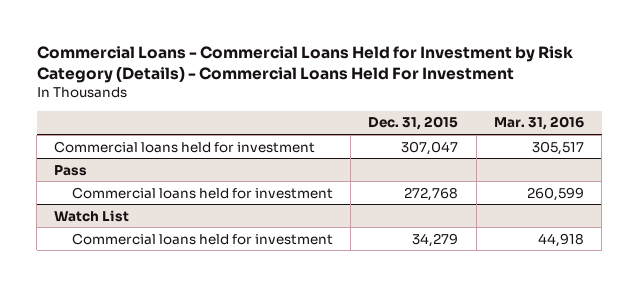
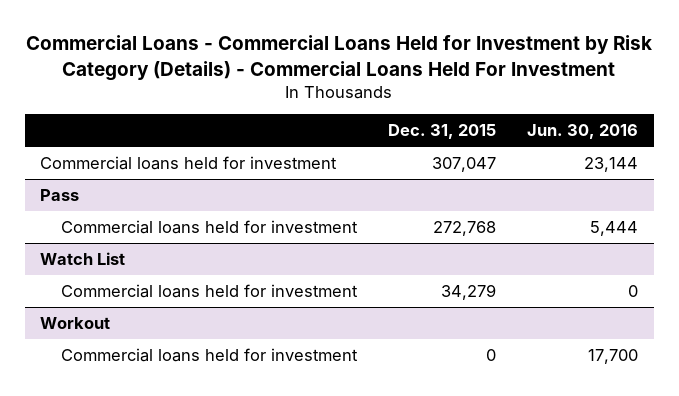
[494,116,585,131] Mar. 31, 2016 -> none
none -> [527,124,639,140] Jun. 30, 2016
none -> [40,316,111,329] Workout
none -> [61,347,359,362] Commercial loans held for investment

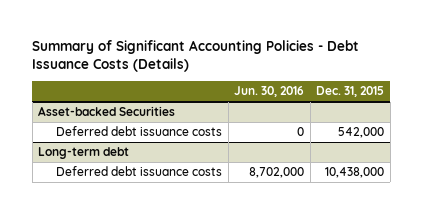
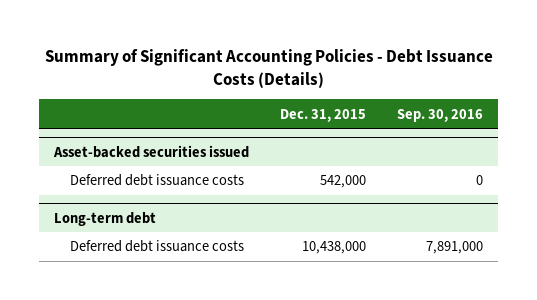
[234,86,305,98] Jun. 30, 2016 -> none
none -> [396,108,483,122] Sep. 30, 2016
[38,106,176,117] Asset-backed Securities -> [53,144,250,158] Asset-backed securities issued

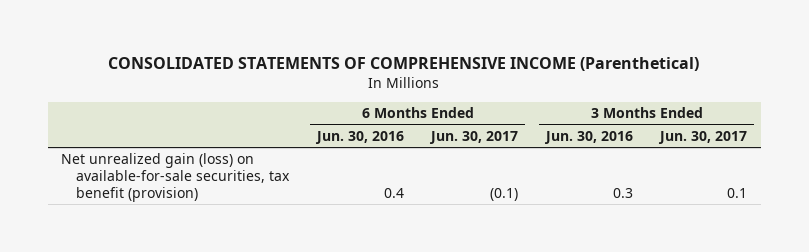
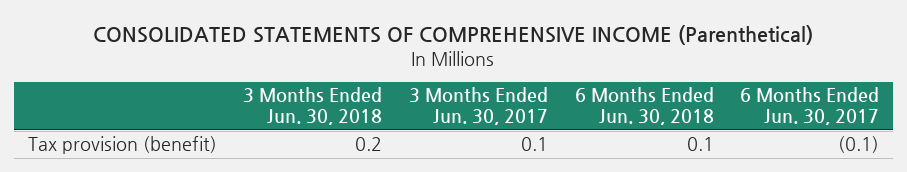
[314,130,404,144] Jun. 30, 2016 -> none
[543,130,633,144] Jun. 30, 2016 -> none
none -> [243,87,383,126] 3 Months Ended Jun. 30, 2018
none -> [574,87,714,126] 6 Months Ended Jun. 30, 2018
[61,153,291,203] Net unrealized gain (loss) on available-for-sale securities, tax benefit (provision) -> [27,136,217,155] Tax provision (benefit)

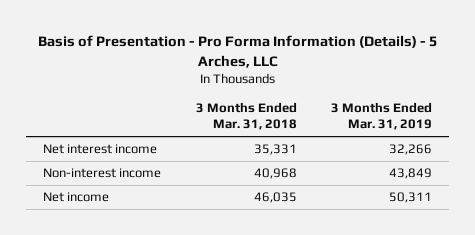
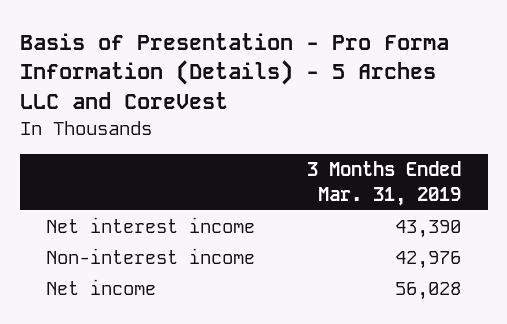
[37,34,437,68] Basis of Presentation - Pro Forma Information (Details) - 5 Arches, LLC -> [19,32,449,110] Basis of Presentation - Pro Forma Information (Details) - 5 Arches LLC and CoreVest
[195,101,297,131] 3 Months Ended Mar. 31, 2018 -> none
[389,144,433,156] 32,266 -> [395,220,462,239] 43,390
[389,168,433,180] 43,849 -> [395,251,462,270] 42,976
[389,192,433,204] 50,311 -> [395,282,462,301] 56,028

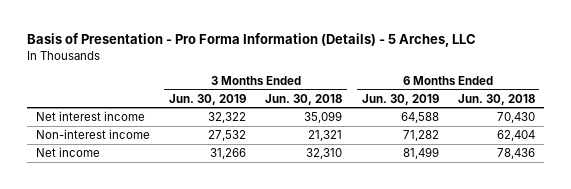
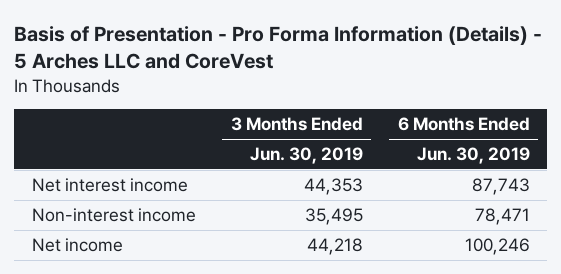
[26,33,476,48] Basis of Presentation - Pro Forma Information (Details) - 5 Arches, LLC -> [14,26,543,70] Basis of Presentation - Pro Forma Information (Details) - 5 Arches LLC and CoreVest
[265,93,343,105] Jun. 30, 2018 -> none
[457,93,535,105] Jun. 30, 2018 -> none
[208,112,247,124] 32,322 -> [303,178,363,196] 44,353
[400,112,439,124] 64,588 -> [471,178,530,196] 87,743
[208,130,247,142] 27,532 -> [304,208,363,226] 35,495
[402,130,439,142] 71,282 -> [474,208,530,226] 78,471
[210,148,247,160] 31,266 -> [306,238,363,256] 44,218
[402,147,439,160] 81,499 -> [464,238,530,256] 100,246

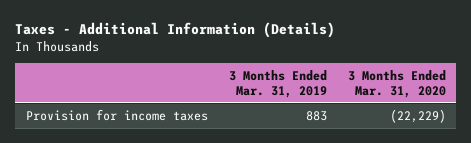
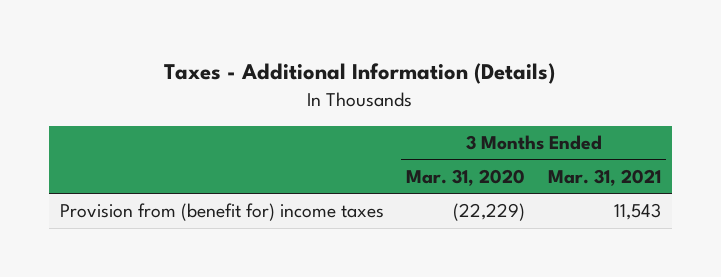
[228,69,327,98] 3 Months Ended Mar. 31, 2019 -> none
none -> [547,168,661,186] Mar. 31, 2021
[25,109,208,122] Provision for income taxes -> [59,203,384,222] Provision from (benefit for) income taxes

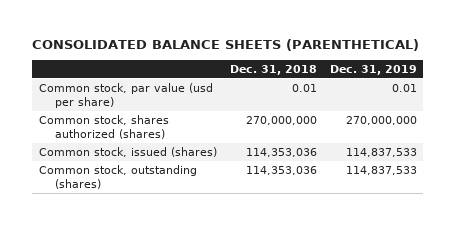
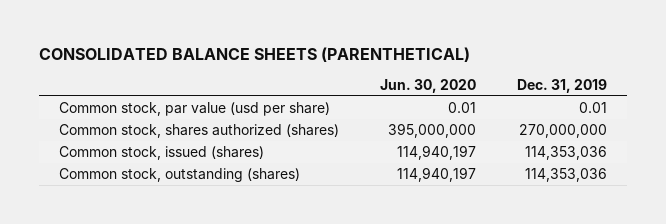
[229,65,317,76] Dec. 31, 2018 -> none
none -> [379,79,476,94] Jun. 30, 2020
[345,147,417,157] 114,837,533 -> [524,145,607,160] 114,353,036
[345,165,417,175] 114,837,533 -> [524,167,607,182] 114,353,036

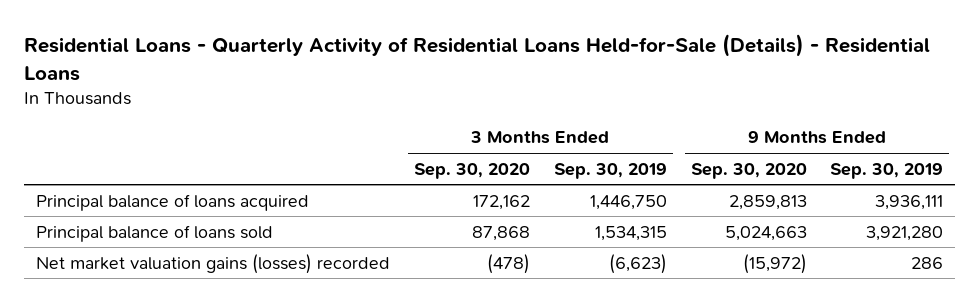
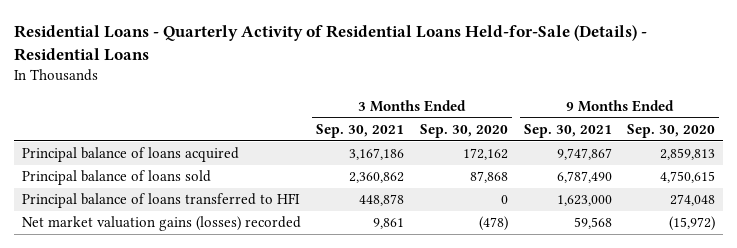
[553,162,667,179] Sep. 30, 2019 -> none
[830,162,944,179] Sep. 30, 2019 -> none
none -> [316,123,405,138] Sep. 30, 2021
none -> [523,123,612,138] Sep. 30, 2021
[724,225,807,241] 5,024,663 -> [660,171,716,184] 4,750,615
none -> [21,193,300,209] Principal balance of loans transferred to HFI

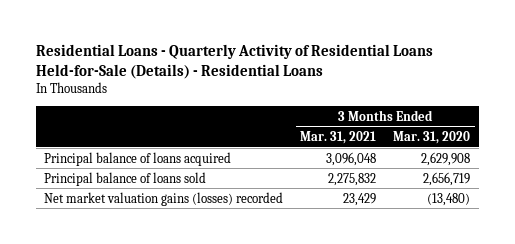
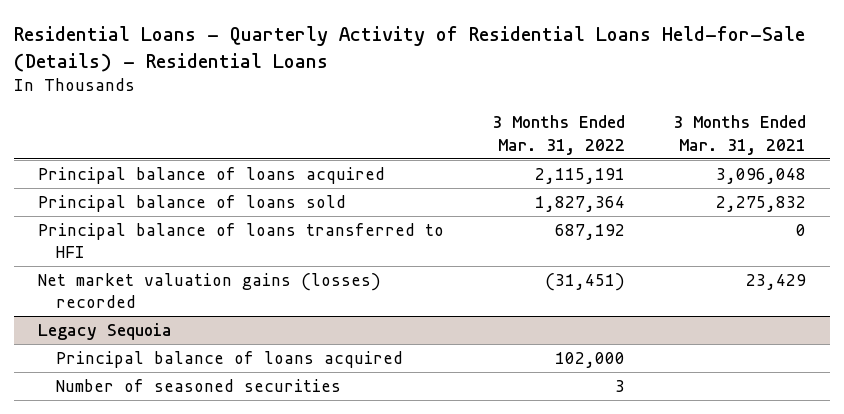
[393,131,471,145] Mar. 31, 2020 -> none
none -> [492,115,626,155] 3 Months Ended Mar. 31, 2022
none -> [38,222,445,259] Principal balance of loans transferred to HFI
none -> [38,322,173,340] Legacy Sequoia
none -> [56,350,404,368] Principal balance of loans acquired
none -> [56,378,342,392] Number of seasoned securities

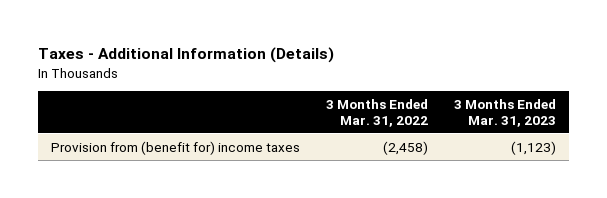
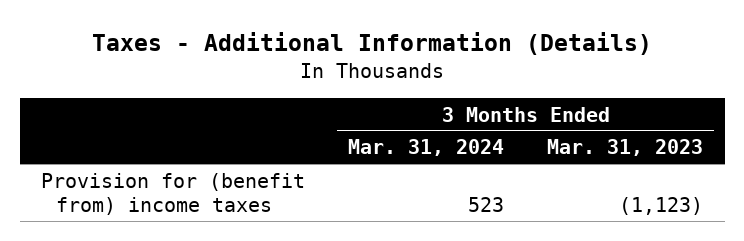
[326,99,429,127] 3 Months Ended Mar. 31, 2022 -> none
none -> [348,139,505,157] Mar. 31, 2024
[51,140,301,155] Provision from (benefit for) income taxes -> [41,172,306,216] Provision for (benefit from) income taxes

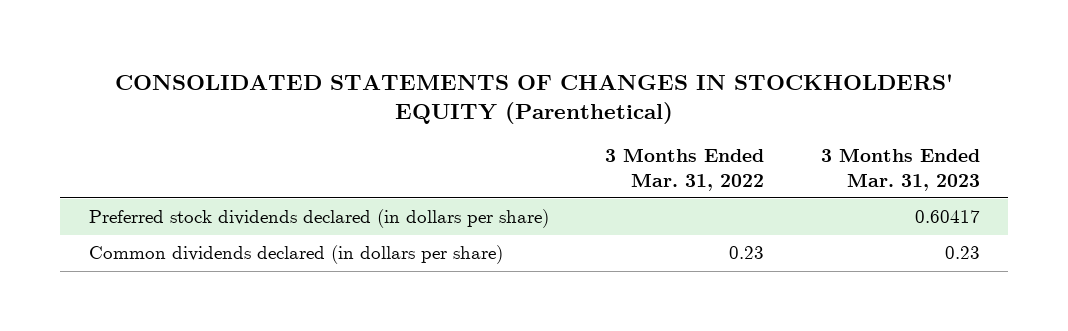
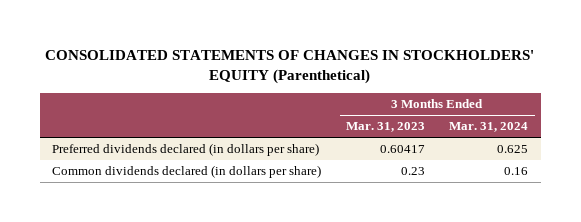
[605,148,765,191] 3 Months Ended Mar. 31, 2022 -> none
none -> [449,122,529,133] Mar. 31, 2024
[88,209,549,229] Preferred stock dividends declared (in dollars per share) -> [52,143,320,157] Preferred dividends declared (in dollars per share)

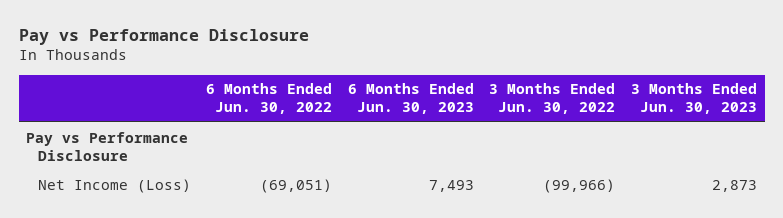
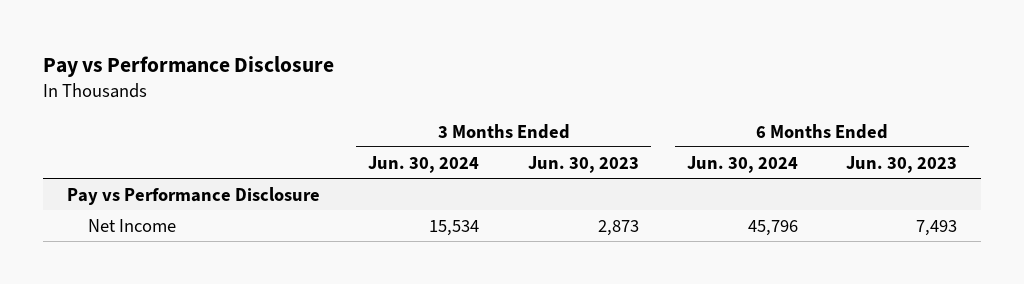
[206,83,333,115] 6 Months Ended Jun. 30, 2022 -> none
[489,83,616,115] 3 Months Ended Jun. 30, 2022 -> none
none -> [368,155,480,173] Jun. 30, 2024
none -> [686,155,798,173] Jun. 30, 2024
[37,178,191,193] Net Income (Loss) -> [87,218,176,232] Net Income

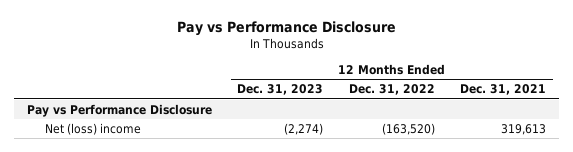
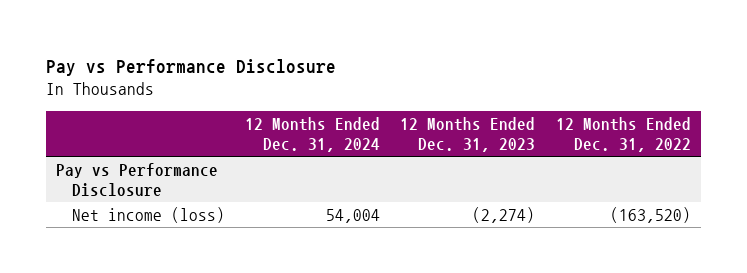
[460,84,547,96] Dec. 31, 2021 -> none
none -> [245,116,381,153] 12 Months Ended Dec. 31, 2024
[45,122,142,135] Net (loss) income -> [72,206,226,223] Net income (loss)

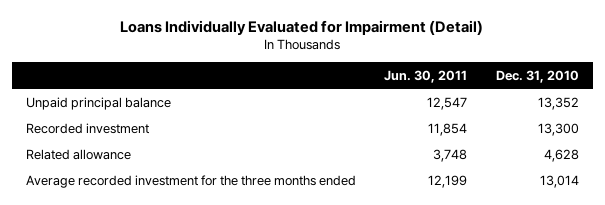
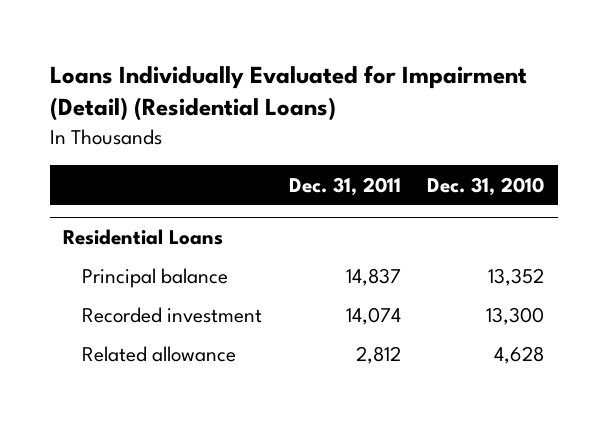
[120,19,484,35] Loans Individually Evaluated for Impairment (Detail) -> [49,64,527,122] Loans Individually Evaluated for Impairment (Detail) (Residential Loans)
[384,69,468,83] Jun. 30, 2011 -> none
none -> [288,176,401,196] Dec. 31, 2011
none -> [63,228,224,245] Residential Loans
[25,96,171,110] Unpaid principal balance -> [82,267,229,288] Principal balance
[25,174,356,188] Average recorded investment for the three months ended -> none

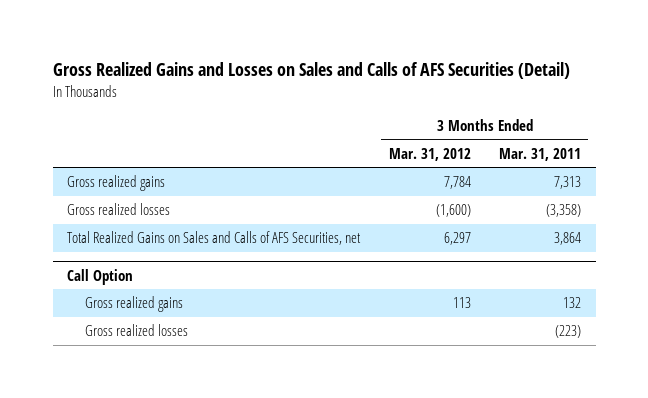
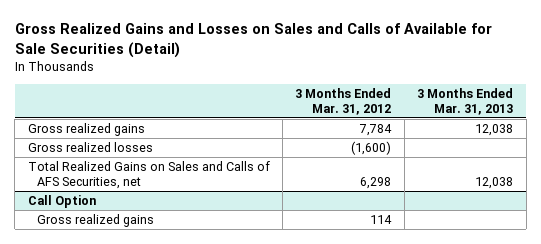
[52,62,570,80] Gross Realized Gains and Losses on Sales and Calls of AFS Securities (Detail) -> [14,23,492,59] Gross Realized Gains and Losses on Sales and Calls of Available for Sale Securities (Detail)
[499,147,582,161] Mar. 31, 2011 -> none
none -> [417,87,514,115] 3 Months Ended Mar. 31, 2013
[443,232,471,246] 6,297 -> [360,177,392,190] 6,298
[85,324,189,337] Gross realized losses -> none
[452,297,471,309] 113 -> [370,214,393,224] 114

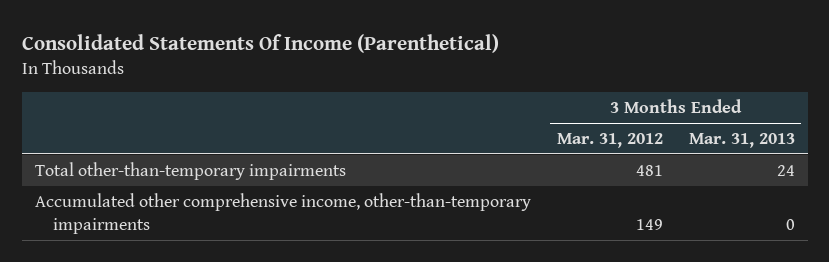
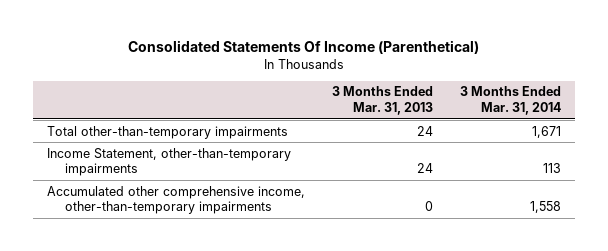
[556,133,663,149] Mar. 31, 2012 -> none
none -> [460,86,562,116] 3 Months Ended Mar. 31, 2014
none -> [46,147,291,177] Income Statement, other-than-temporary impairments

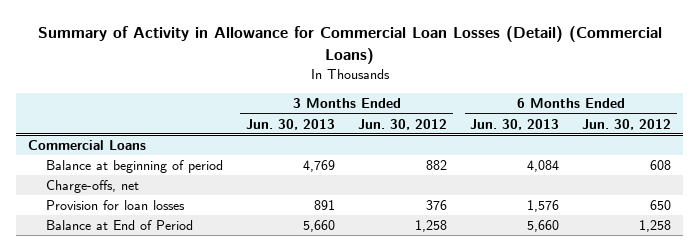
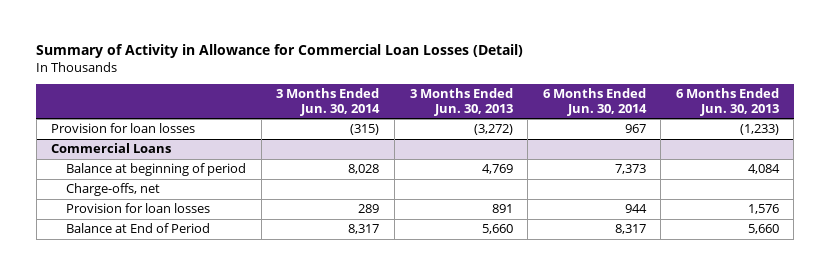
[37,26,662,64] Summary of Activity in Allowance for Commercial Loan Losses (Detail) (Commercial Loans) -> [36,44,524,59] Summary of Activity in Allowance for Commercial Loan Losses (Detail)
[358,118,448,130] Jun. 30, 2012 -> none
[582,118,672,130] Jun. 30, 2012 -> none
none -> [276,88,381,116] 3 Months Ended Jun. 30, 2014
none -> [542,88,647,116] 6 Months Ended Jun. 30, 2014
none -> [51,123,196,134] Provision for loan losses

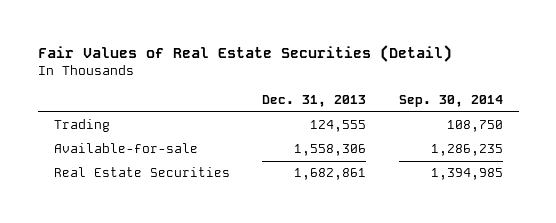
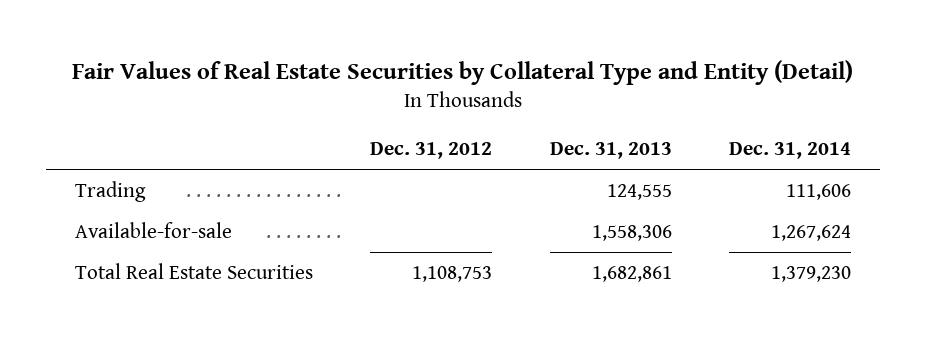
[37,44,452,62] Fair Values of Real Estate Securities (Detail) -> [71,59,853,85] Fair Values of Real Estate Securities by Collateral Type and Entity (Detail)
[398,95,503,108] Sep. 30, 2014 -> none
none -> [370,142,493,160] Dec. 31, 2012
none -> [729,142,852,160] Dec. 31, 2014
[53,167,230,178] Real Estate Securities -> [74,263,313,280] Total Real Estate Securities

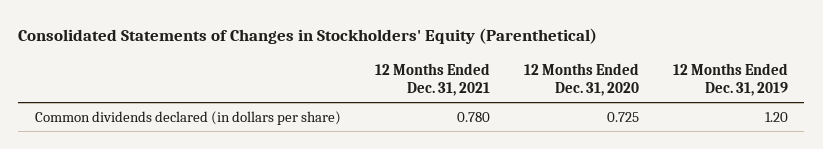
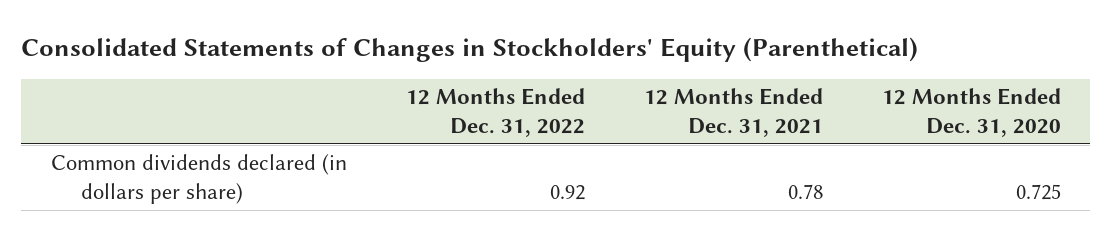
[672,63,788,96] 12 Months Ended Dec. 31, 2019 -> none
none -> [405,88,585,138] 12 Months Ended Dec. 31, 2022
[456,112,490,123] 0.780 -> [787,184,823,200] 0.78

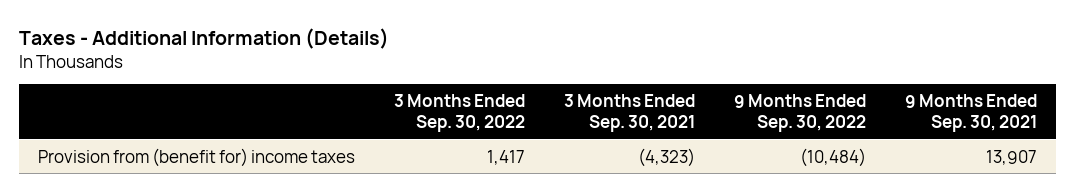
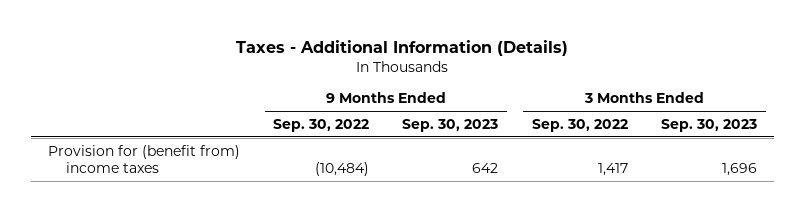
[564,94,696,133] 3 Months Ended Sep. 30, 2021 -> none
[905,94,1038,133] 9 Months Ended Sep. 30, 2021 -> none
none -> [402,118,499,132] Sep. 30, 2023
none -> [661,118,758,132] Sep. 30, 2023
[38,147,356,167] Provision from (benefit for) income taxes -> [47,144,240,174] Provision for (benefit from) income taxes

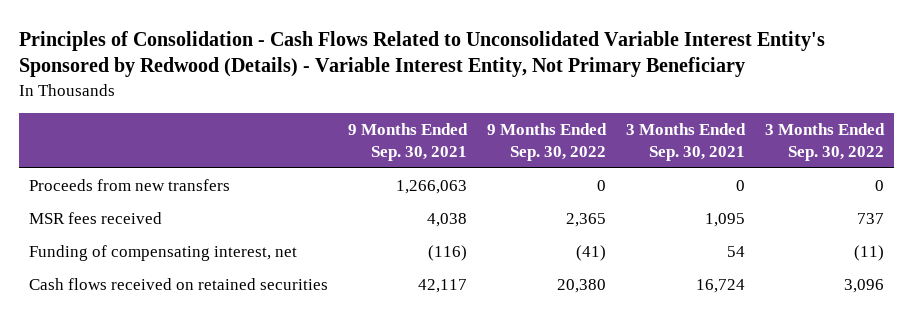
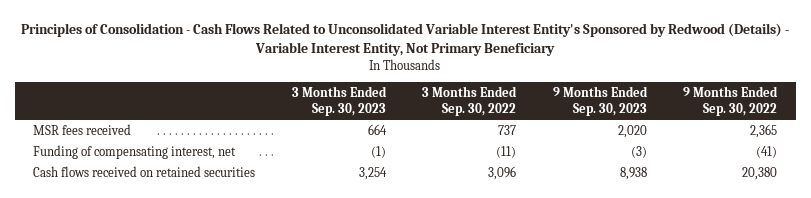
[348,122,469,161] 9 Months Ended Sep. 30, 2021 -> none
[626,122,747,161] 3 Months Ended Sep. 30, 2021 -> none
none -> [291,86,387,116] 3 Months Ended Sep. 30, 2023
none -> [552,86,648,116] 9 Months Ended Sep. 30, 2023
[29,179,231,192] Proceeds from new transfers -> none

